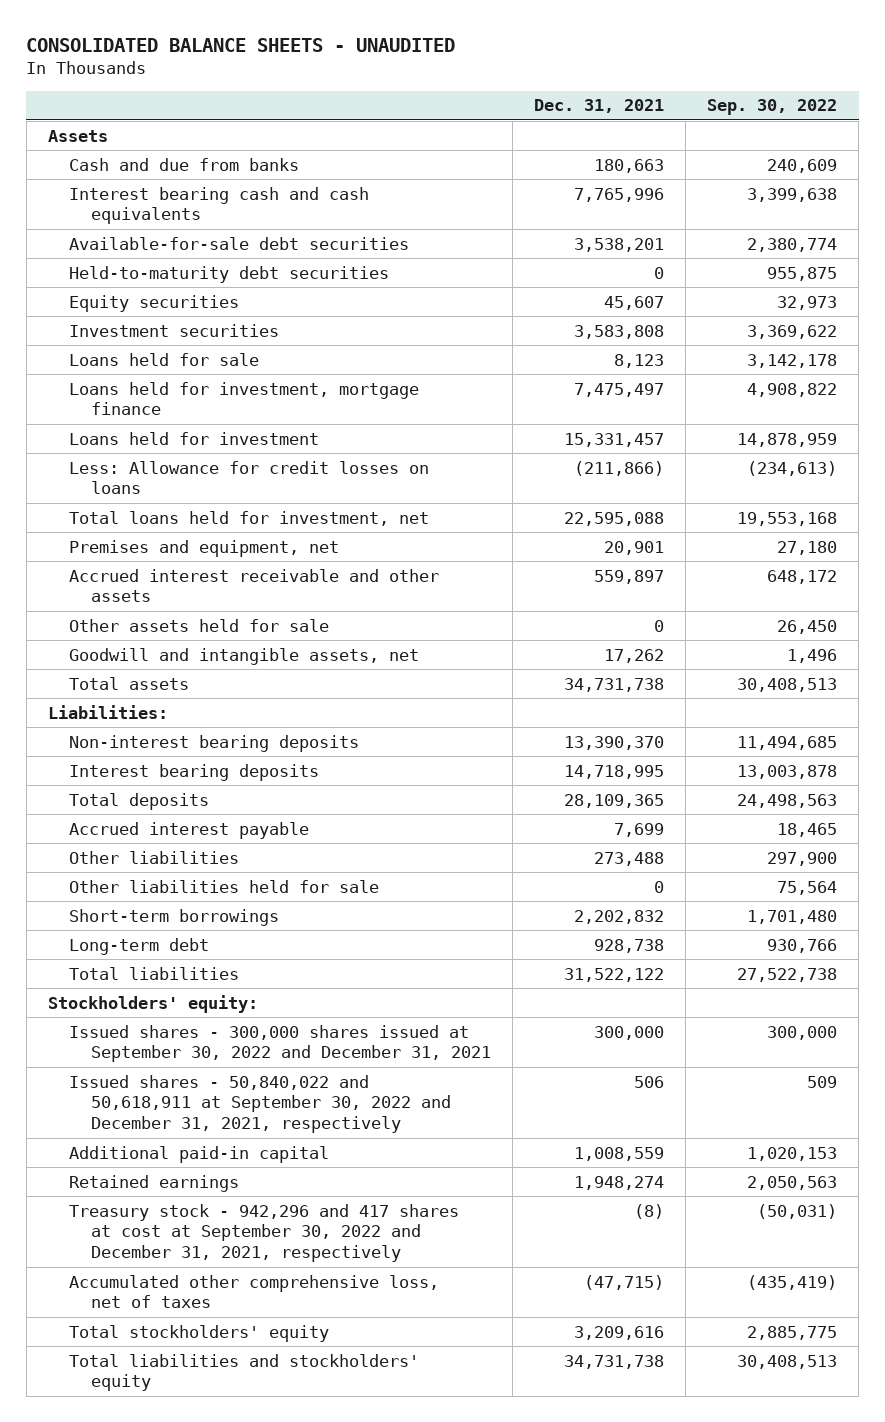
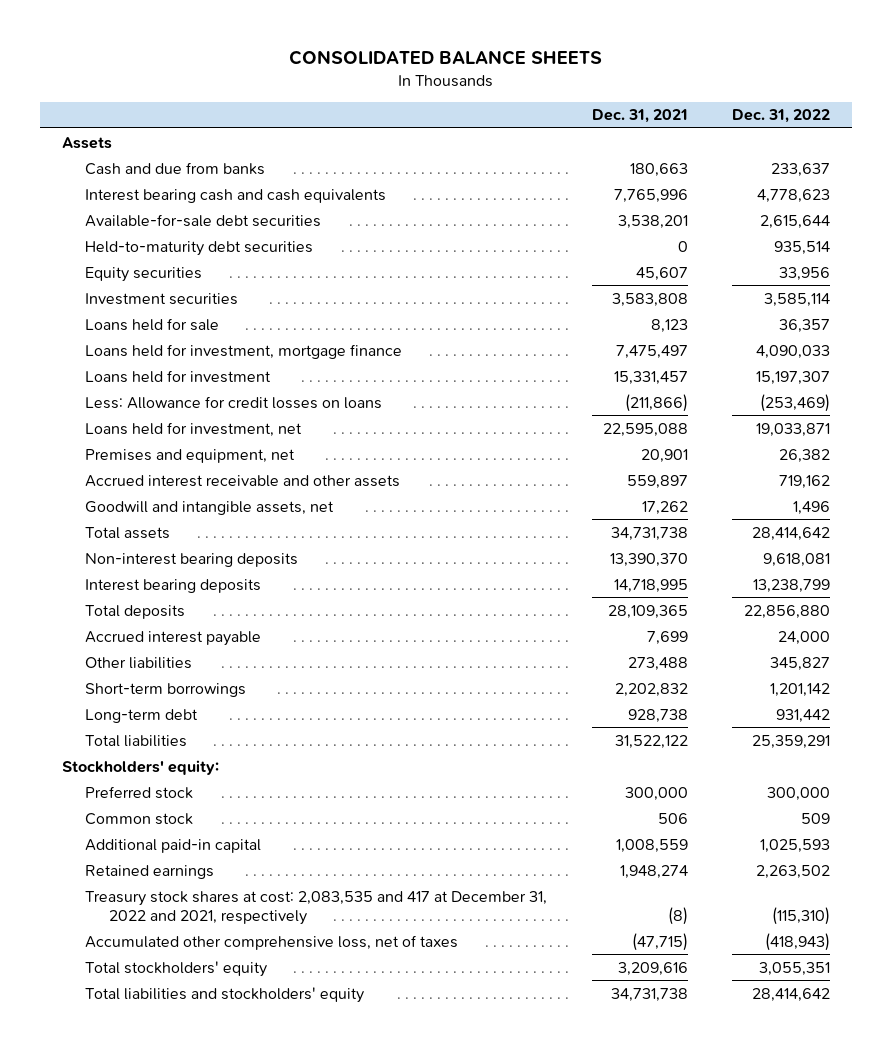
[26,38,456,53] CONSOLIDATED BALANCE SHEETS - UNAUDITED -> [288,50,602,66] CONSOLIDATED BALANCE SHEETS
[707,99,838,116] Sep. 30, 2022 -> none
none -> [731,109,830,124] Dec. 31, 2022
[69,510,430,526] Total loans held for investment, net -> [85,421,303,437] Loans held for investment, net
[69,618,330,632] Other assets held for sale -> none
[48,704,169,719] Liabilities: -> none
[69,879,380,893] Other liabilities held for sale -> none
[69,1024,491,1063] Issued shares - 300,000 shares issued at September 30, 2022 and December 31, 2021 -> [85,785,194,799] Preferred stock
[69,1074,451,1134] Issued shares - 50,840,022 and 50,618,911 at September 30, 2022 and December 31, 2021, respectively -> [85,812,194,825] Common stock
[69,1203,460,1263] Treasury stock - 942,296 and 417 shares at cost at September 30, 2022 and December 31, 2021, respectively -> [85,890,548,925] Treasury stock shares at cost: 2,083,535 and 417 at December 31, 2022 and 2021, respectively

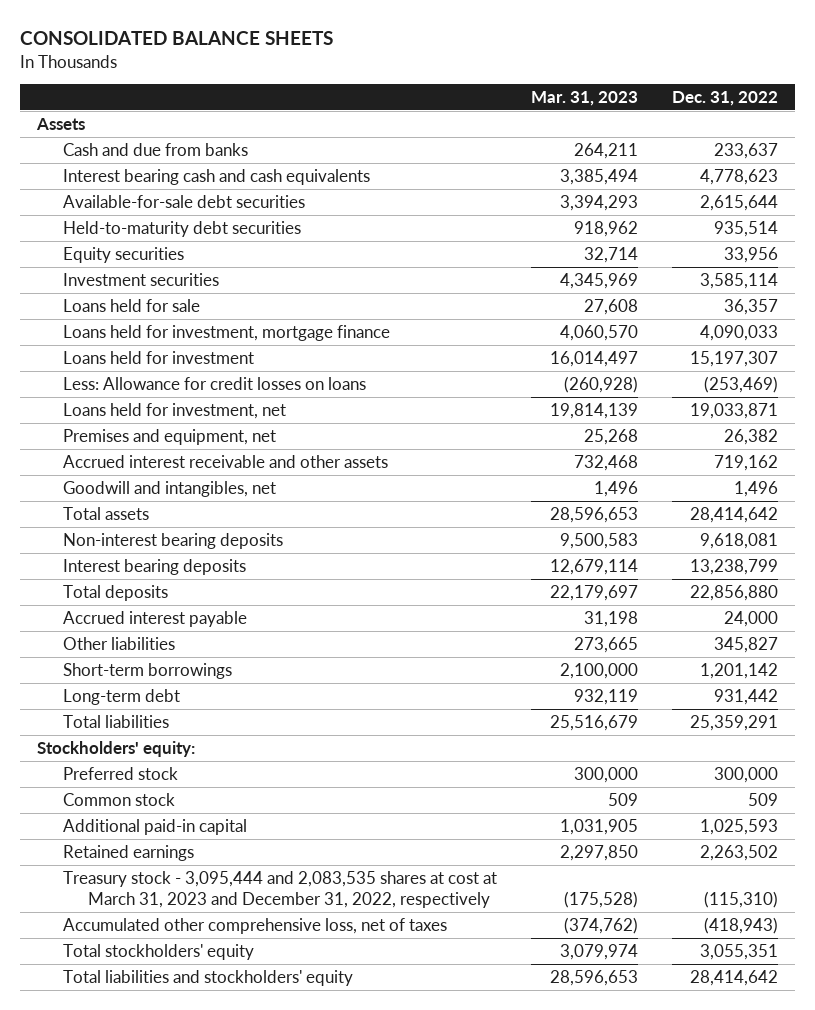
[591,109,688,124] Dec. 31, 2021 -> none
none -> [530,90,638,106] Mar. 31, 2023
[85,500,335,515] Goodwill and intangible assets, net -> [62,480,276,497] Goodwill and intangibles, net
[85,890,548,925] Treasury stock shares at cost: 2,083,535 and 417 at December 31, 2022 and 2021, respectively -> [62,870,497,908] Treasury stock - 3,095,444 and 2,083,535 shares at cost at March 31, 2023 and December 31, 2022, respectively

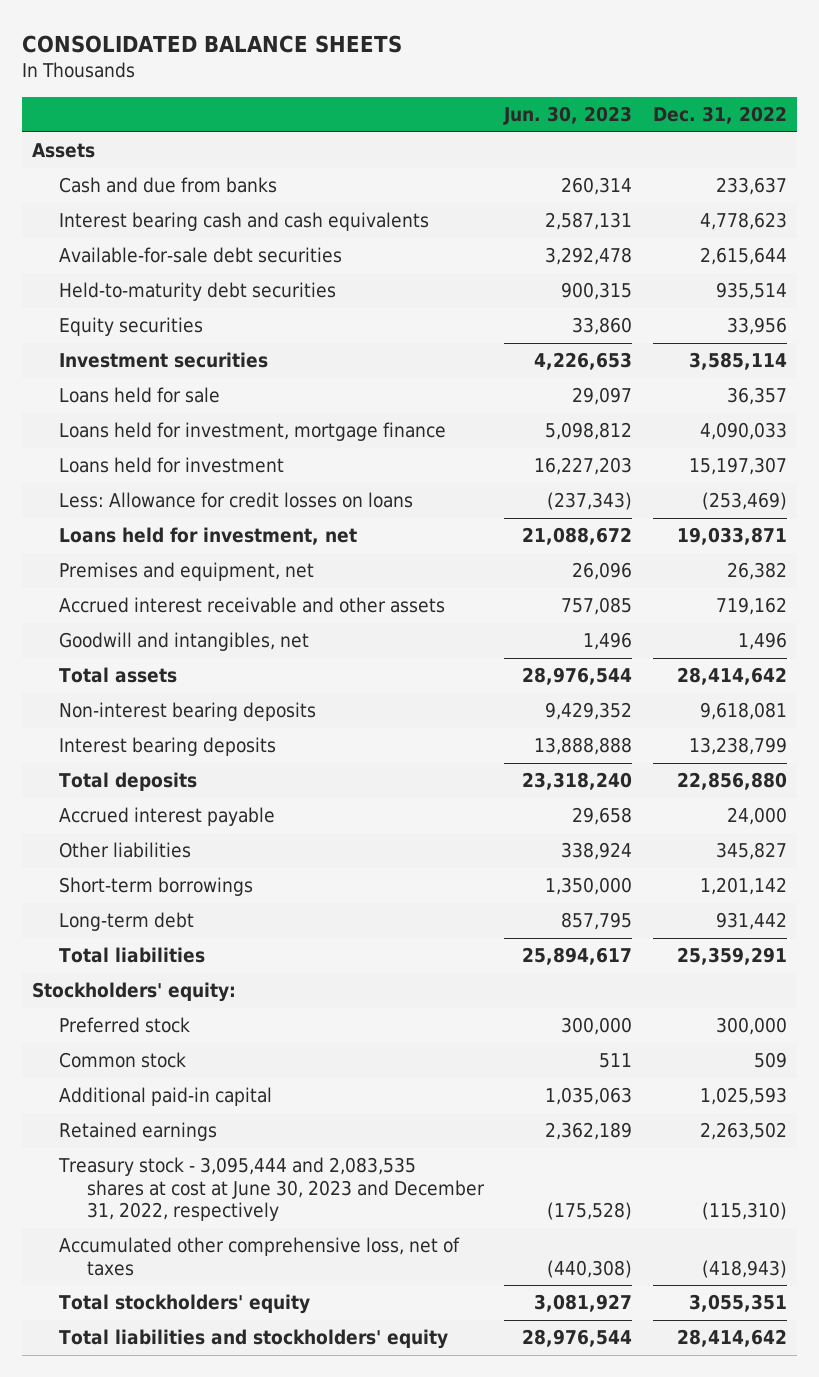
[530,90,638,106] Mar. 31, 2023 -> none
none -> [503,106,633,126] Jun. 30, 2023
[62,870,497,908] Treasury stock - 3,095,444 and 2,083,535 shares at cost at March 31, 2023 and December 31, 2022, respectively -> [58,1157,485,1222] Treasury stock - 3,095,444 and 2,083,535 shares at cost at June 30, 2023 and December 31, 2022, respectively

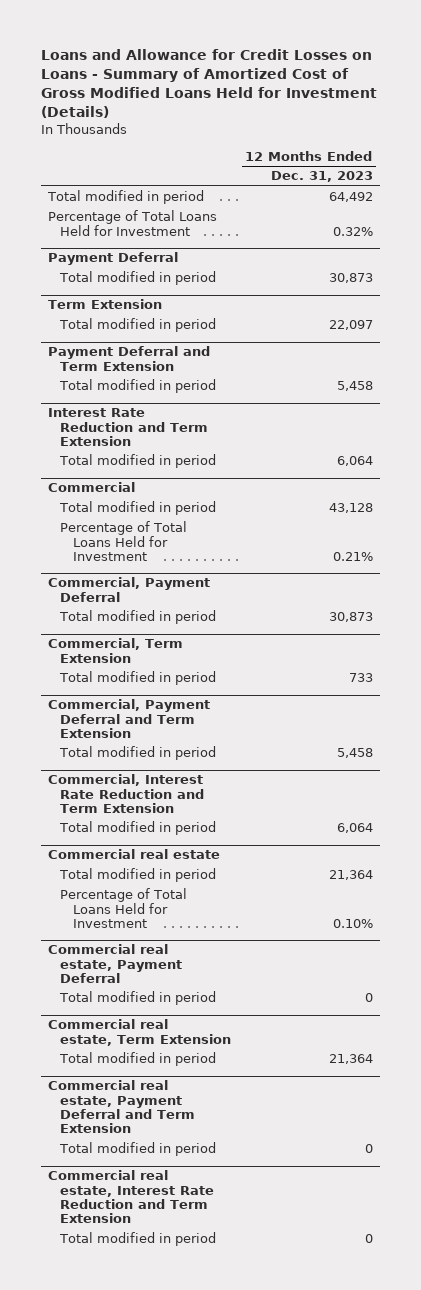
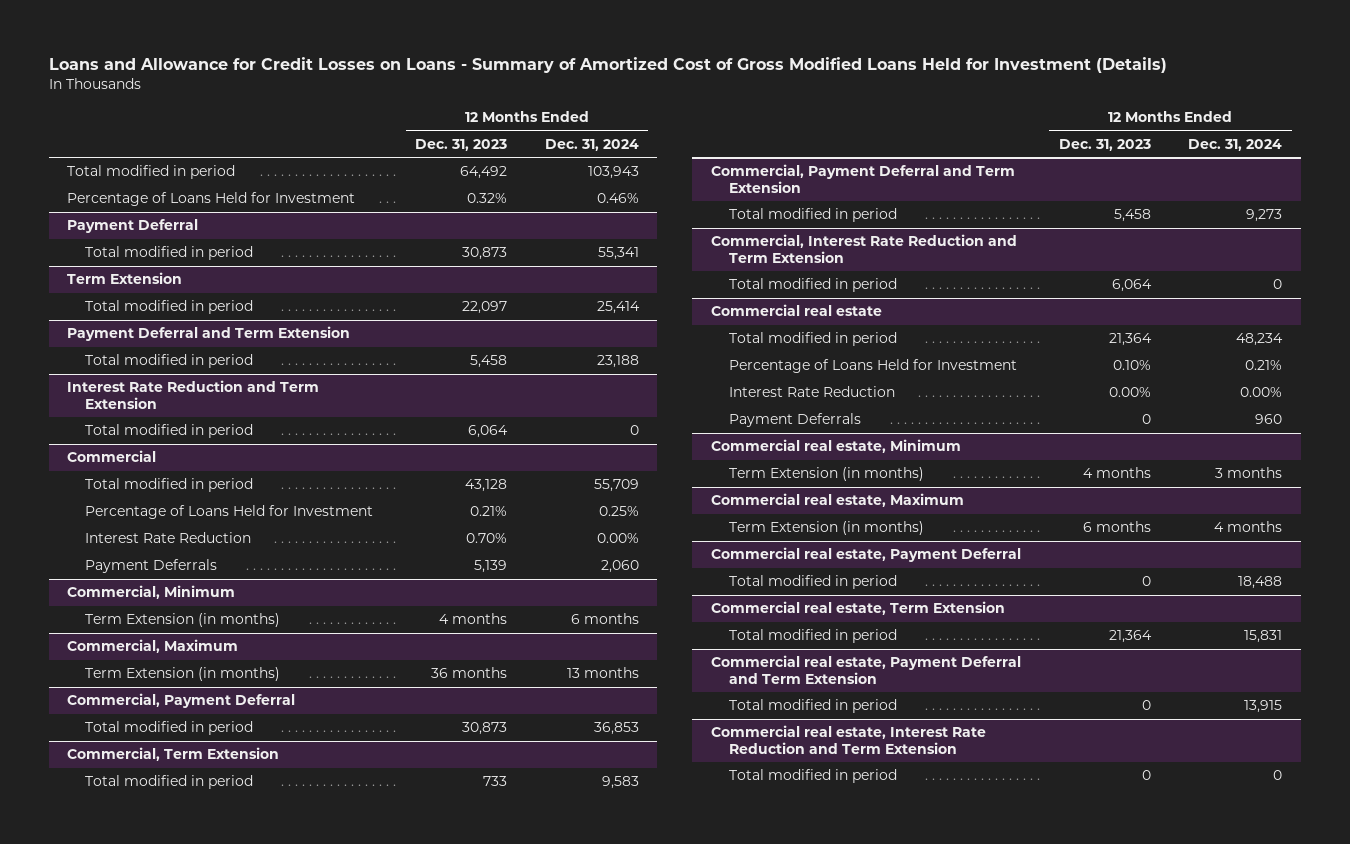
none -> [544,138,639,151] Dec. 31, 2024
[47,210,217,236] Percentage of Total Loans Held for Investment -> [67,192,356,207] Percentage of Loans Held for Investment
[60,521,188,561] Percentage of Total Loans Held for Investment -> [84,505,373,520] Percentage of Loans Held for Investment
none -> [84,532,251,544] Interest Rate Reduction
none -> [84,559,217,574] Payment Deferrals
none -> [67,585,236,600] Commercial, Minimum
none -> [84,613,280,628] Term Extension (in months)
none -> [67,639,239,654] Commercial, Maximum
none -> [84,667,280,682] Term Extension (in months)
[60,888,188,928] Percentage of Total Loans Held for Investment -> [728,359,1017,374] Percentage of Loans Held for Investment
none -> [728,386,895,398] Interest Rate Reduction
none -> [728,413,861,428] Payment Deferrals
none -> [711,439,962,454] Commercial real estate, Minimum
none -> [728,467,924,482] Term Extension (in months)
none -> [711,493,965,508] Commercial real estate, Maximum
none -> [728,521,924,536] Term Extension (in months)

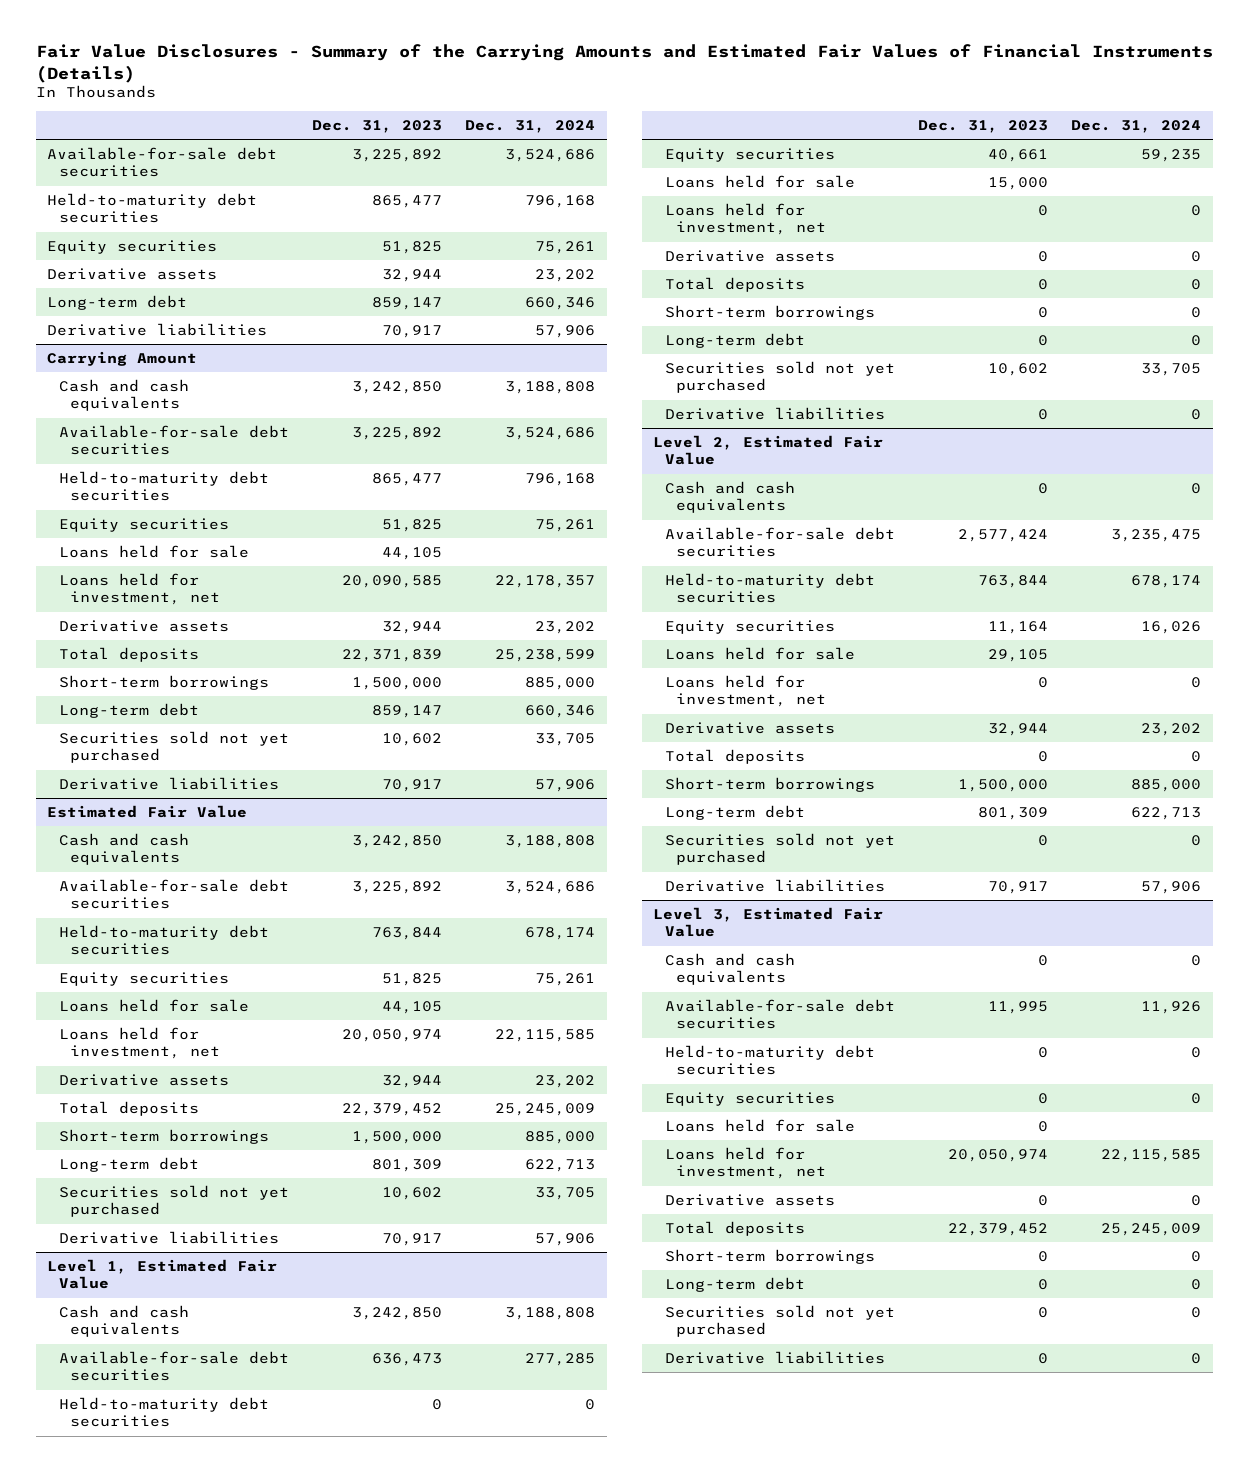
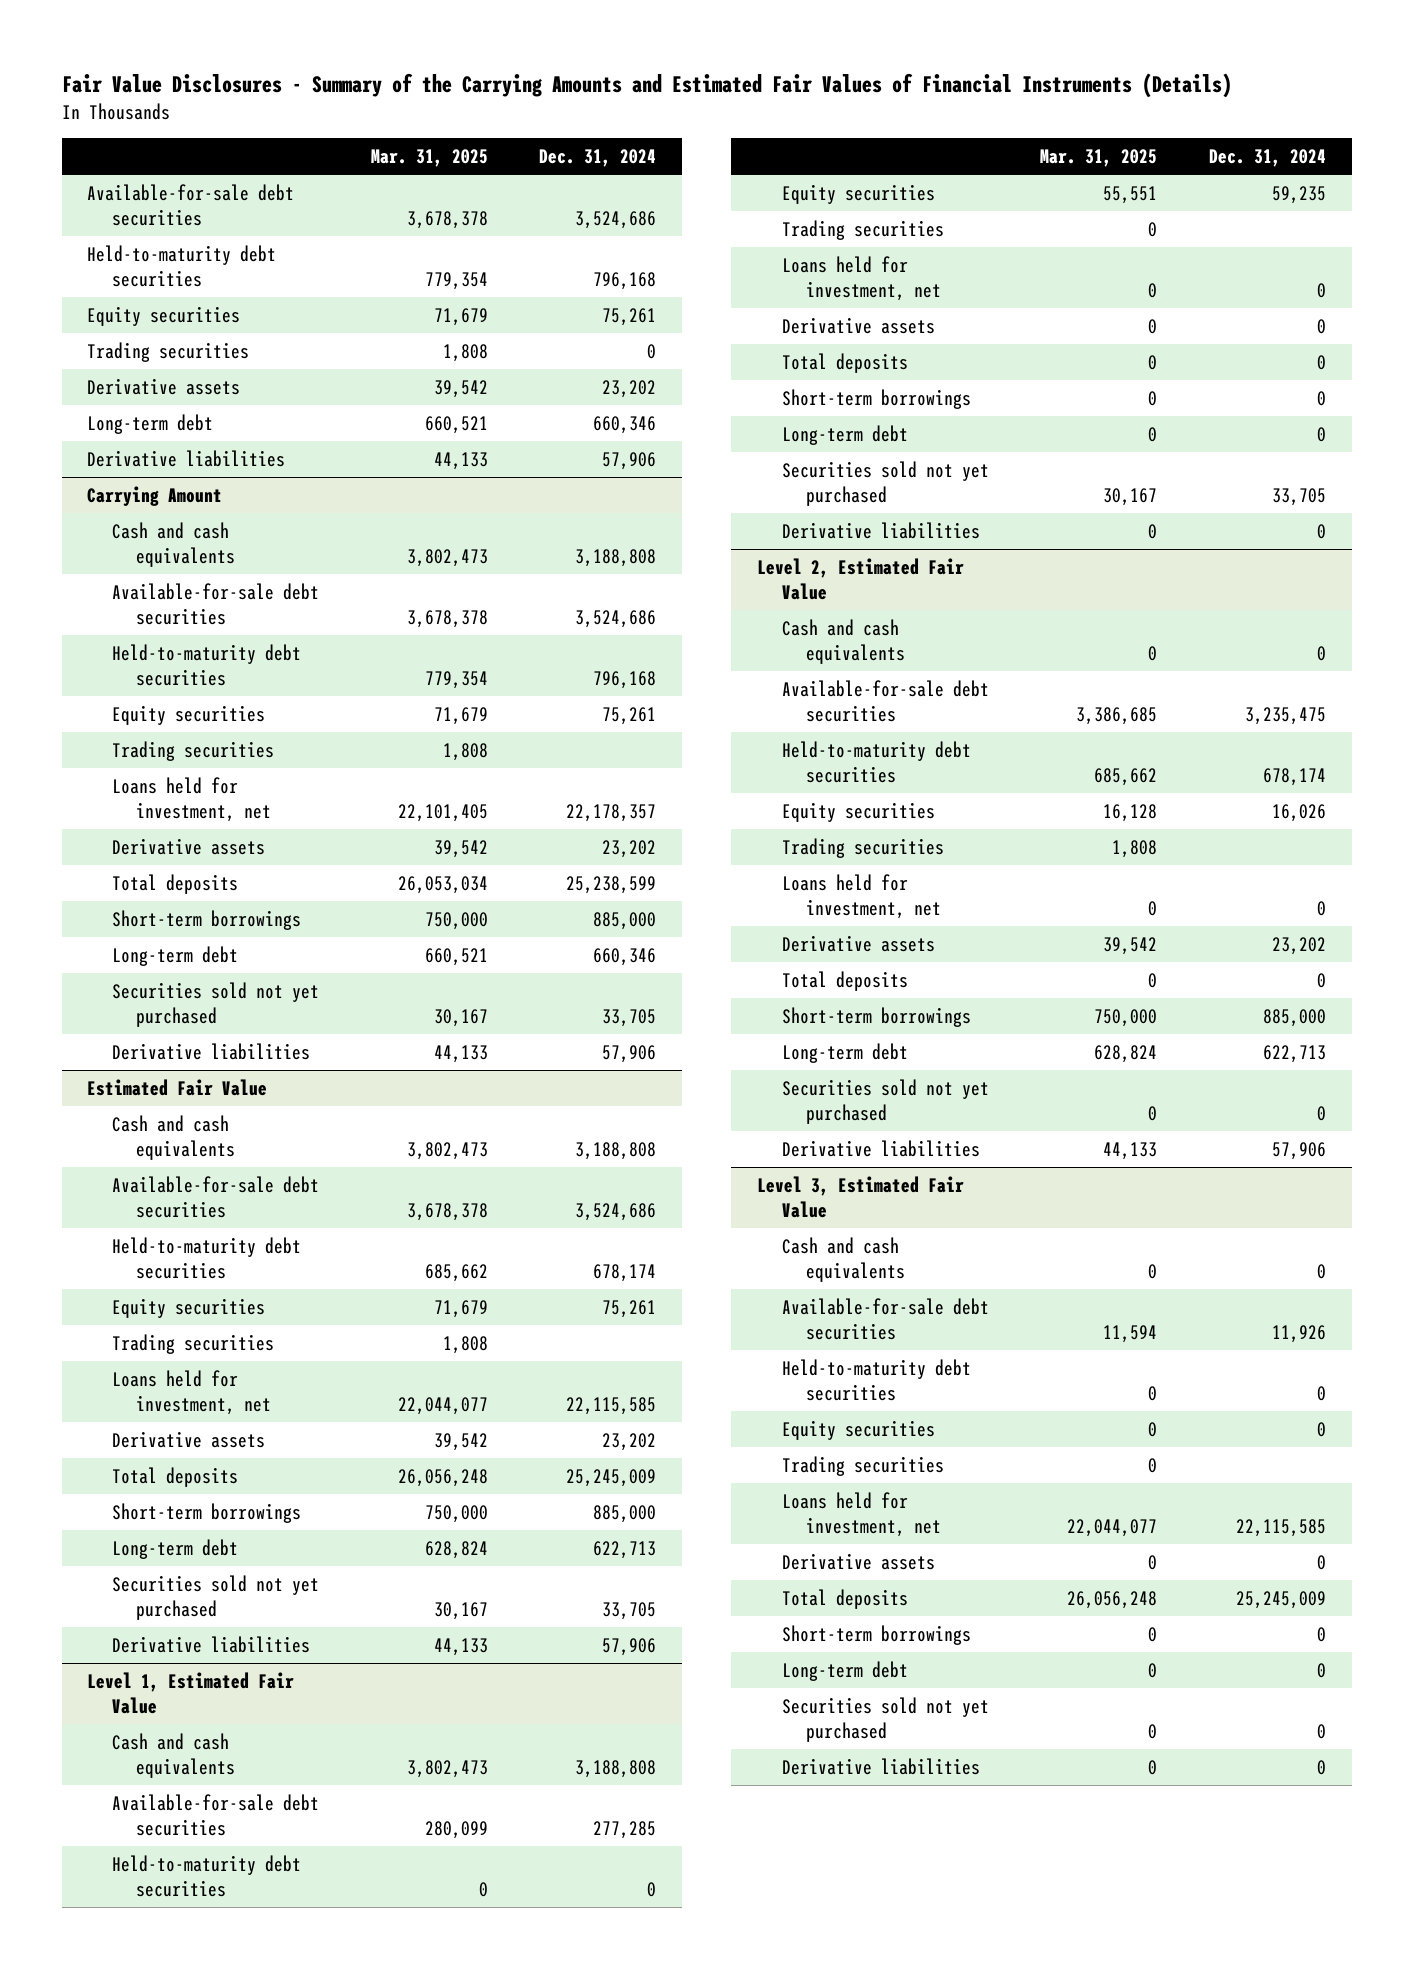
[312,120,443,134] Dec. 31, 2023 -> none
none -> [370,149,488,168] Mar. 31, 2025
none -> [87,341,250,362] Trading securities
[58,544,249,558] Loans held for sale -> none
none -> [111,740,274,761] Trading securities
[58,998,249,1012] Loans held for sale -> none
none -> [111,1333,274,1354] Trading securities
[664,174,855,188] Loans held for sale -> none
none -> [781,219,944,240] Trading securities
[664,646,855,660] Loans held for sale -> none
none -> [781,837,944,858] Trading securities
[664,1118,855,1132] Loans held for sale -> none
none -> [781,1455,944,1476] Trading securities

